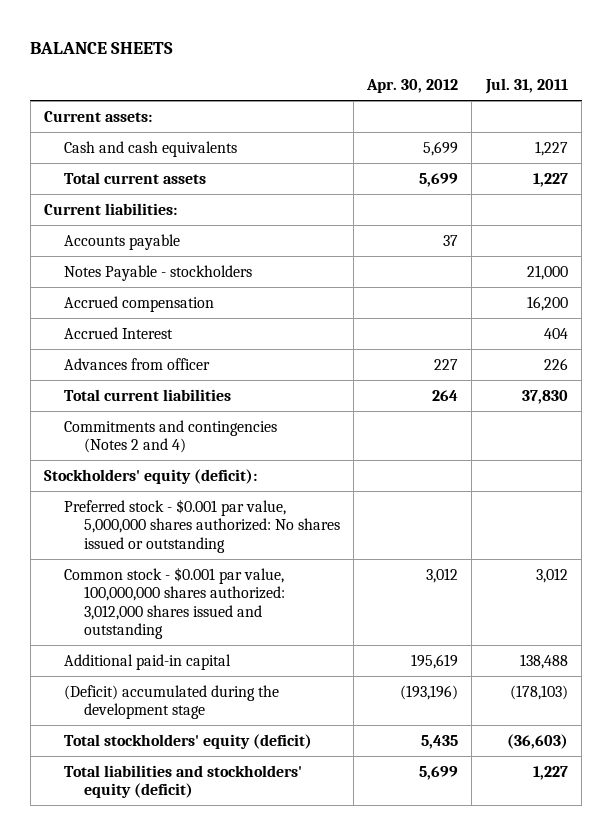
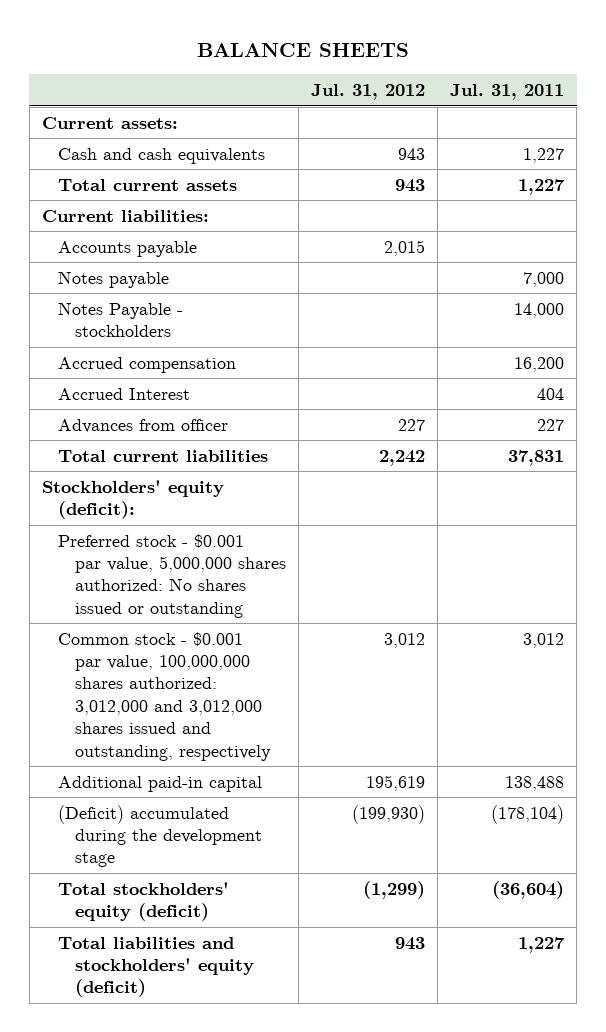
[366,79,459,94] Apr. 30, 2012 -> none
none -> [310,84,425,101] Jul. 31, 2012
none -> [58,270,170,288] Notes payable
[526,264,568,280] 21,000 -> [513,302,564,318] 14,000
[63,419,277,454] Commitments and contingencies (Notes 2 and 4) -> none
[543,357,568,370] 226 -> [536,418,564,431] 227
[521,389,568,404] 37,830 -> [507,449,564,466] 37,831
[63,566,285,640] Common stock - $0.001 par value, 100,000,000 shares authorized: 3,012,000 shares issued and outstanding -> [58,631,271,761] Common stock - $0.001 par value, 100,000,000 shares authorized: 3,012,000 and 3,012,000 shares issued and outstanding, respectively
[509,684,568,700] (178,103) -> [490,804,564,824] (178,104)
[506,733,568,749] (36,603) -> [491,880,564,899] (36,604)

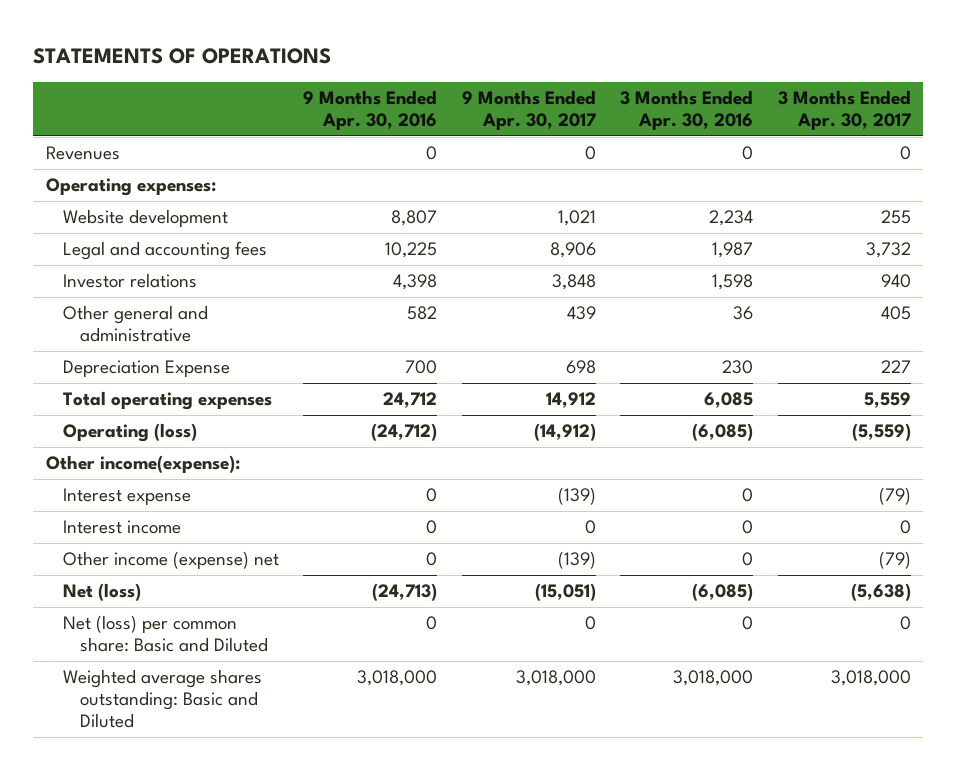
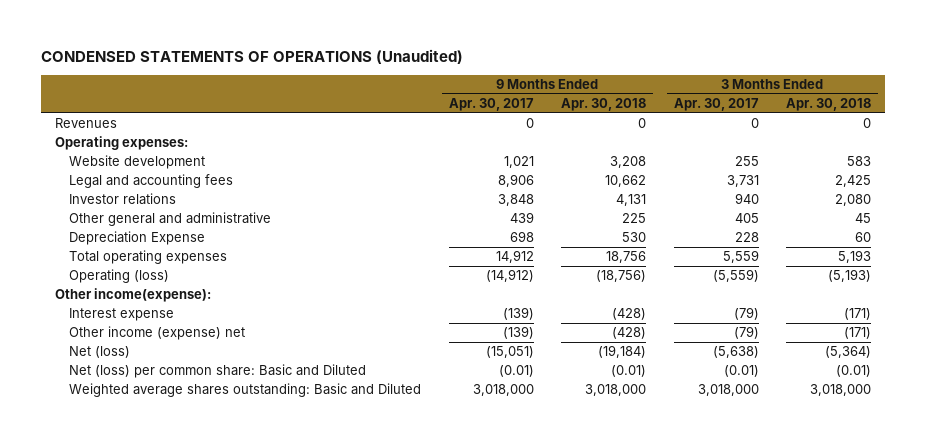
[33,47,332,64] STATEMENTS OF OPERATIONS -> [41,48,464,64] CONDENSED STATEMENTS OF OPERATIONS (Unaudited)
[303,90,438,130] 9 Months Ended Apr. 30, 2016 -> none
[620,90,754,130] 3 Months Ended Apr. 30, 2016 -> none
none -> [561,98,647,112] Apr. 30, 2018
none -> [786,98,872,112] Apr. 30, 2018
[865,242,911,259] 3,732 -> [726,175,759,188] 3,731
[880,360,911,374] 227 -> [734,232,759,243] 228
[62,520,181,535] Interest income -> none
[584,616,596,631] 0 -> [498,365,534,378] (0.01)
[899,616,911,631] 0 -> [723,365,759,378] (0.01)

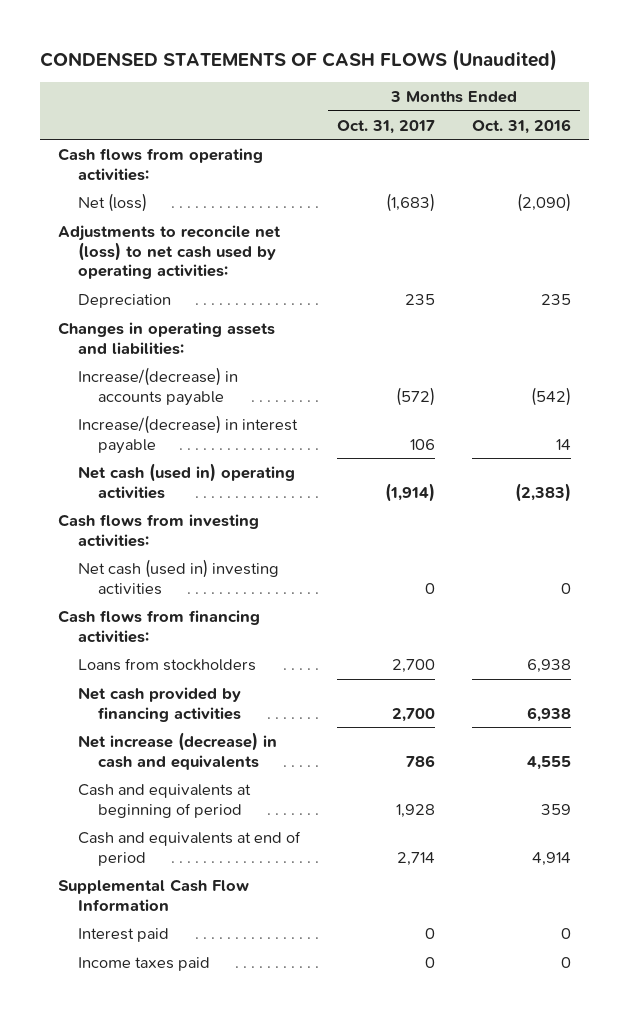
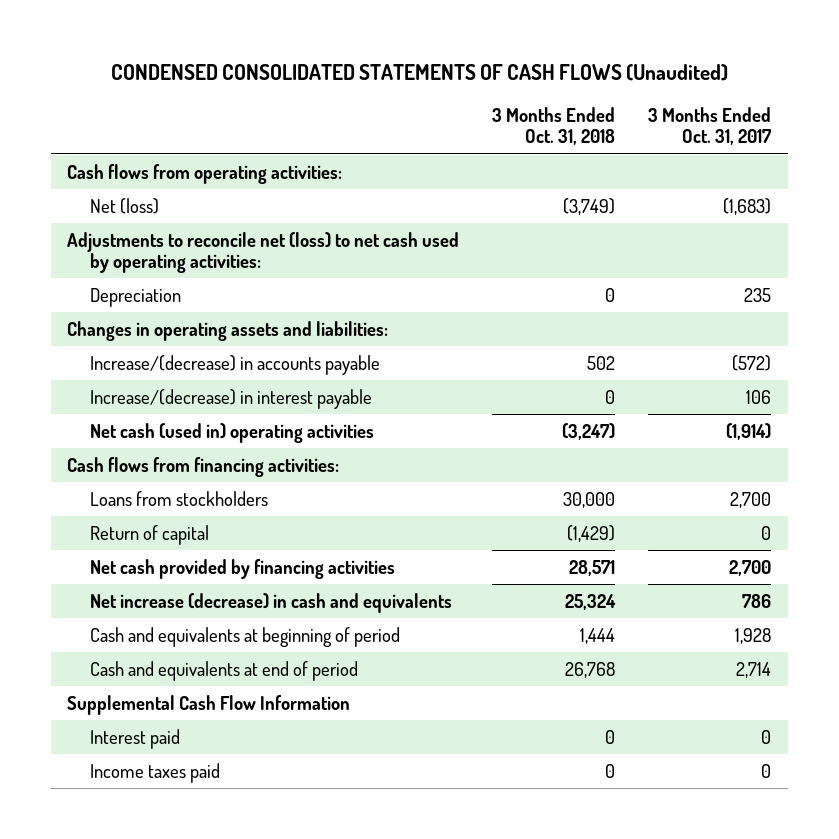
[40,48,558,71] CONDENSED STATEMENTS OF CASH FLOWS (Unaudited) -> [111,63,729,81] CONDENSED CONSOLIDATED STATEMENTS OF CASH FLOWS (Unaudited)
[471,118,571,134] Oct. 31, 2016 -> none
none -> [492,106,616,146] 3 Months Ended Oct. 31, 2018
[58,513,260,547] Cash flows from investing activities: -> none
[78,558,280,595] Net cash (used in) investing activities -> none
none -> [90,524,210,545] Return of capital

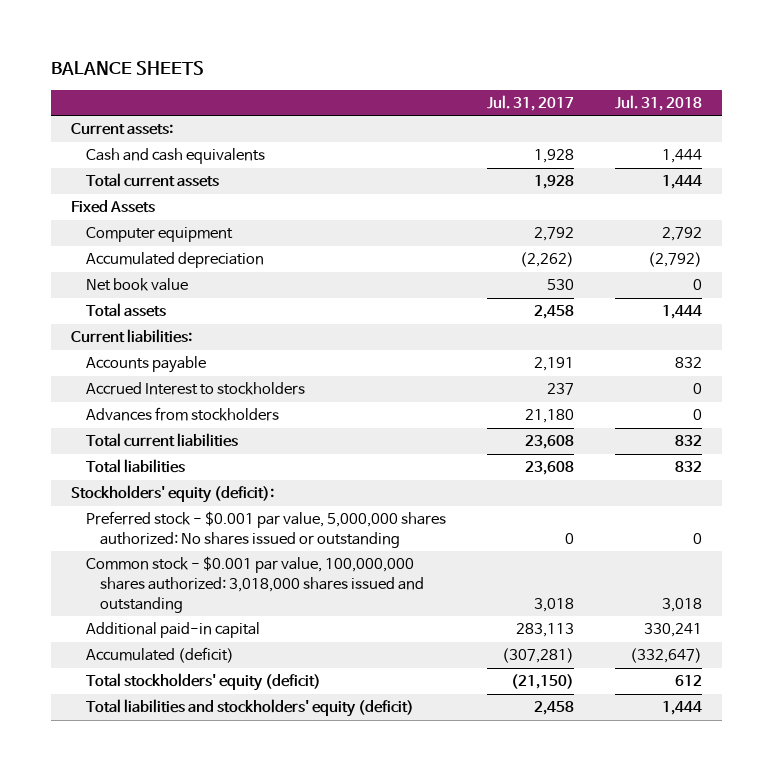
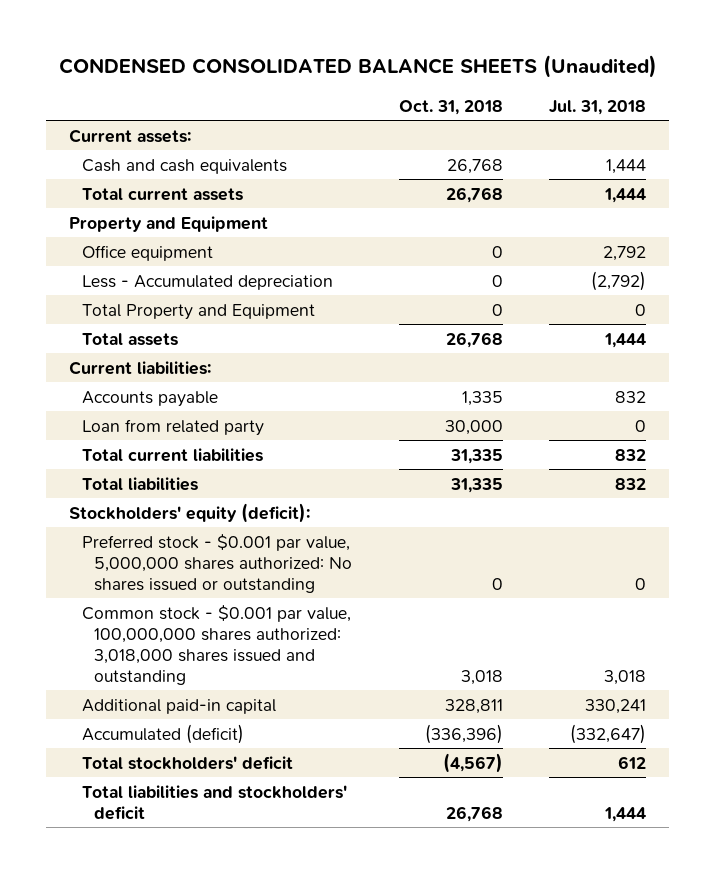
[50,61,204,76] BALANCE SHEETS -> [58,55,657,79] CONDENSED CONSOLIDATED BALANCE SHEETS (Unaudited)
[486,94,574,111] Jul. 31, 2017 -> none
none -> [398,99,503,115] Oct. 31, 2018
[71,200,156,214] Fixed Assets -> none
none -> [69,215,269,232] Property and Equipment
[85,227,233,243] Computer equipment -> [81,244,213,261] Office equipment
[85,252,264,269] Accumulated depreciation -> [81,274,333,290] Less - Accumulated depreciation
[85,278,188,292] Net book value -> [81,303,315,320] Total Property and Equipment
[85,382,305,396] Accrued Interest to stockholders -> none
[85,407,279,422] Advances from stockholders -> none
none -> [81,418,264,436] Loan from related party
[85,673,321,692] Total stockholders' equity (deficit) -> [81,755,293,770] Total stockholders' deficit
[85,699,414,718] Total liabilities and stockholders' equity (deficit) -> [81,784,347,820] Total liabilities and stockholders' deficit

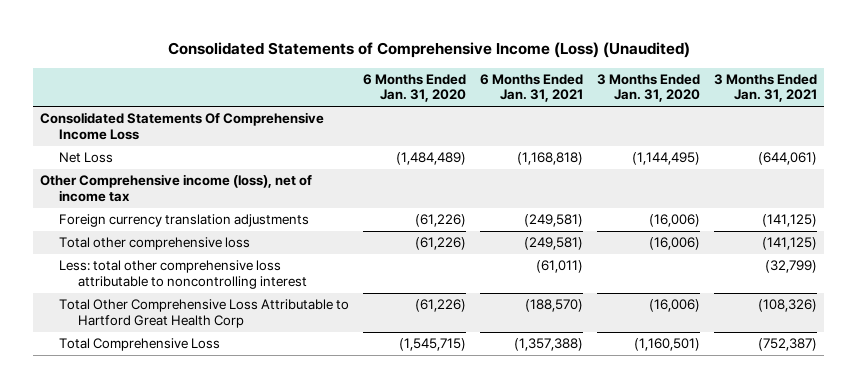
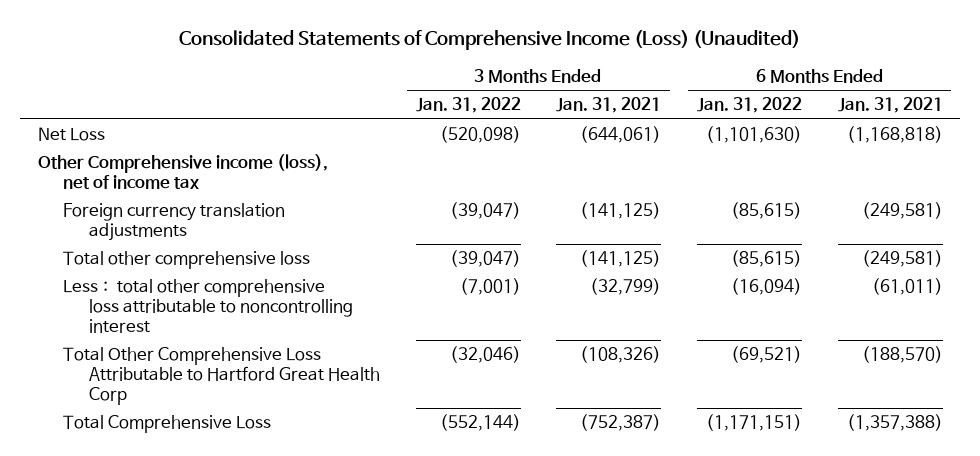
[363,73,467,103] 6 Months Ended Jan. 31, 2020 -> none
[597,73,701,103] 3 Months Ended Jan. 31, 2020 -> none
none -> [415,97,521,114] Jan. 31, 2022
none -> [696,97,802,114] Jan. 31, 2022
[40,112,325,140] Consolidated Statements Of Comprehensive Income Loss -> none
[58,260,307,289] Less: total other comprehensive loss attributable to noncontrolling interest -> [63,279,353,334] Less： total other comprehensive loss attributable to noncontrolling interest

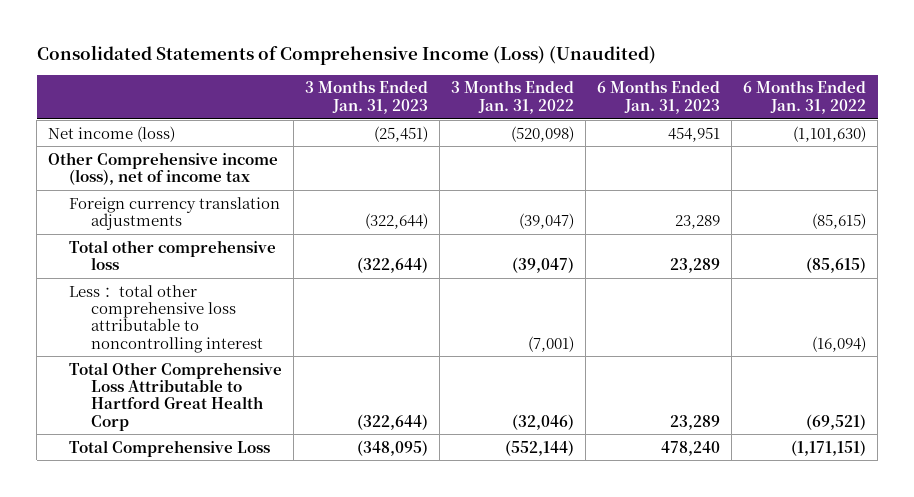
[556,97,662,114] Jan. 31, 2021 -> none
[837,97,943,114] Jan. 31, 2021 -> none
none -> [305,80,429,114] 3 Months Ended Jan. 31, 2023
none -> [597,80,721,114] 6 Months Ended Jan. 31, 2023
[37,127,105,142] Net Loss -> [48,125,176,142] Net income (loss)

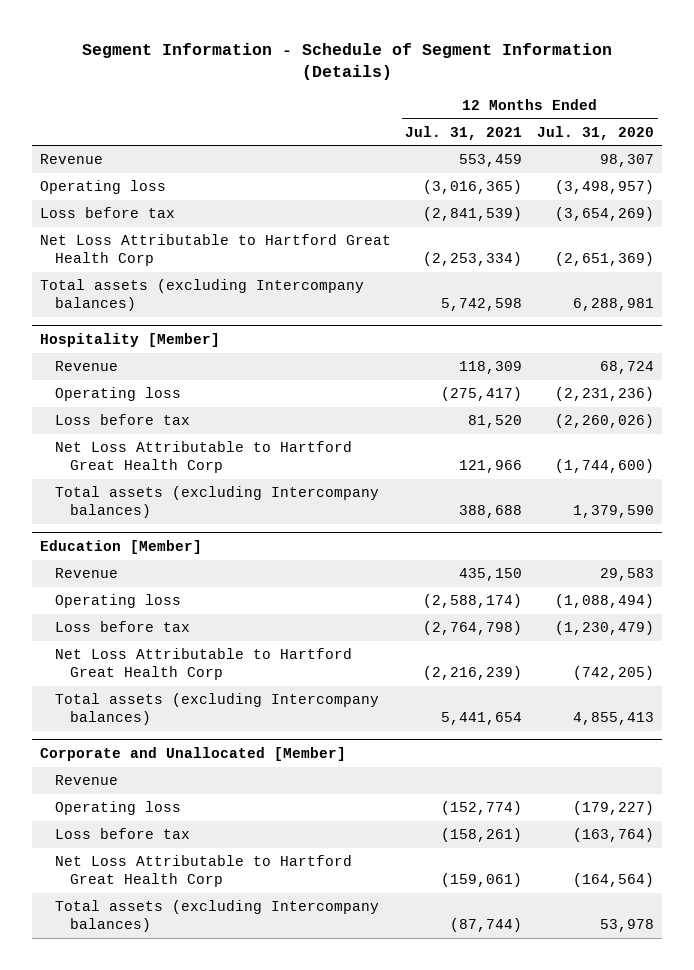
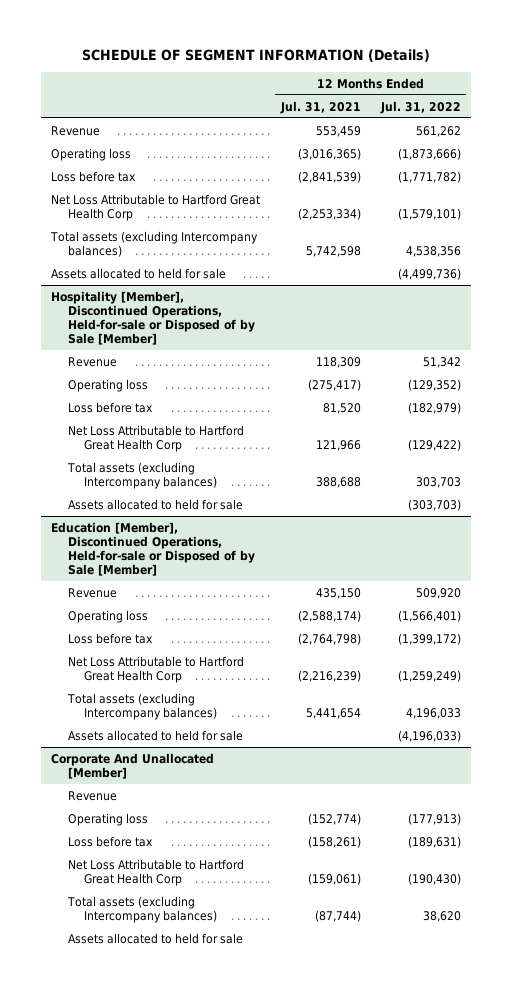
[81,42,612,81] Segment Information - Schedule of Segment Information (Details) -> [82,48,431,62] SCHEDULE OF SEGMENT INFORMATION (Details)
[537,125,655,140] Jul. 31, 2020 -> none
none -> [379,100,461,114] Jul. 31, 2022
[39,333,220,348] Hospitality [Member] -> none
none -> [51,267,227,279] Assets allocated to held for sale
none -> [51,290,255,345] Hospitality [Member], Discontinued Operations, Held-for-sale or Disposed of by Sale [Member]
[39,540,202,555] Education [Member] -> none
none -> [67,498,243,510] Assets allocated to held for sale
none -> [51,521,255,576] Education [Member], Discontinued Operations, Held-for-sale or Disposed of by Sale [Member]
none -> [67,729,243,741] Assets allocated to held for sale
[39,747,346,762] Corporate and Unallocated [Member] -> [51,752,215,779] Corporate And Unallocated [Member]
none -> [67,932,243,944] Assets allocated to held for sale

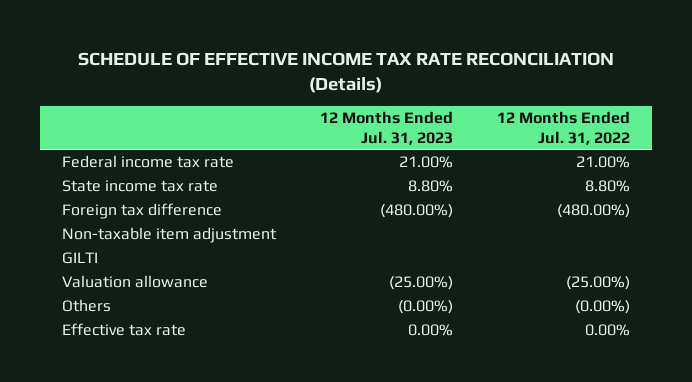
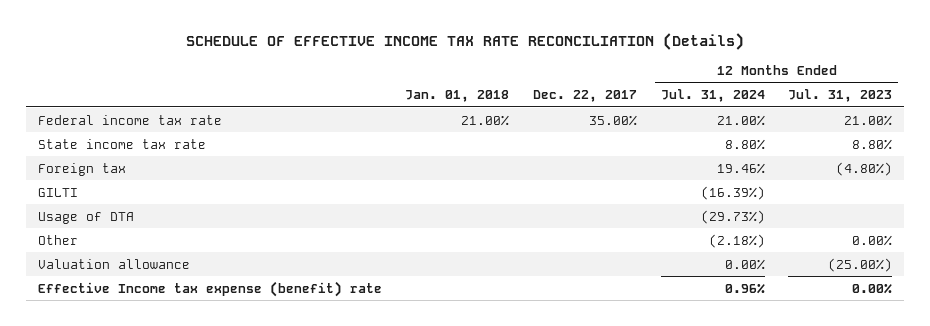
[496,111,630,145] 12 Months Ended Jul. 31, 2022 -> none
none -> [405,90,510,103] Jan. 01, 2018
none -> [533,90,638,103] Dec. 22, 2017
none -> [660,89,765,103] Jul. 31, 2024
[61,227,277,244] Non-taxable item adjustment -> none
[61,203,222,220] Foreign tax difference -> [37,162,126,176] Foreign tax
[379,204,453,219] (480.00%) -> [836,161,893,176] (4.80%)
none -> [37,211,134,224] Usage of DTA
none -> [37,234,78,245] Other
[61,299,111,313] Others -> none
[61,323,186,337] Effective tax rate -> [37,280,382,297] Effective Income tax expense (benefit) rate

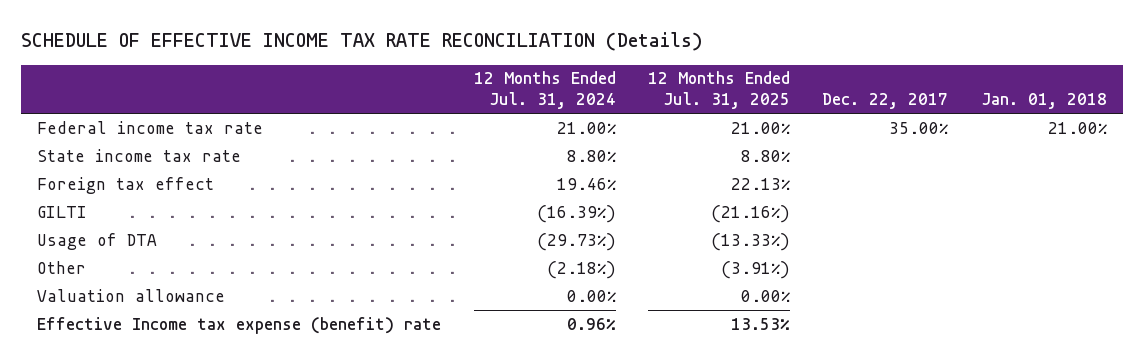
[788,89,893,103] Jul. 31, 2023 -> none
none -> [648,71,791,110] 12 Months Ended Jul. 31, 2025
[37,162,126,176] Foreign tax -> [37,176,215,194] Foreign tax effect

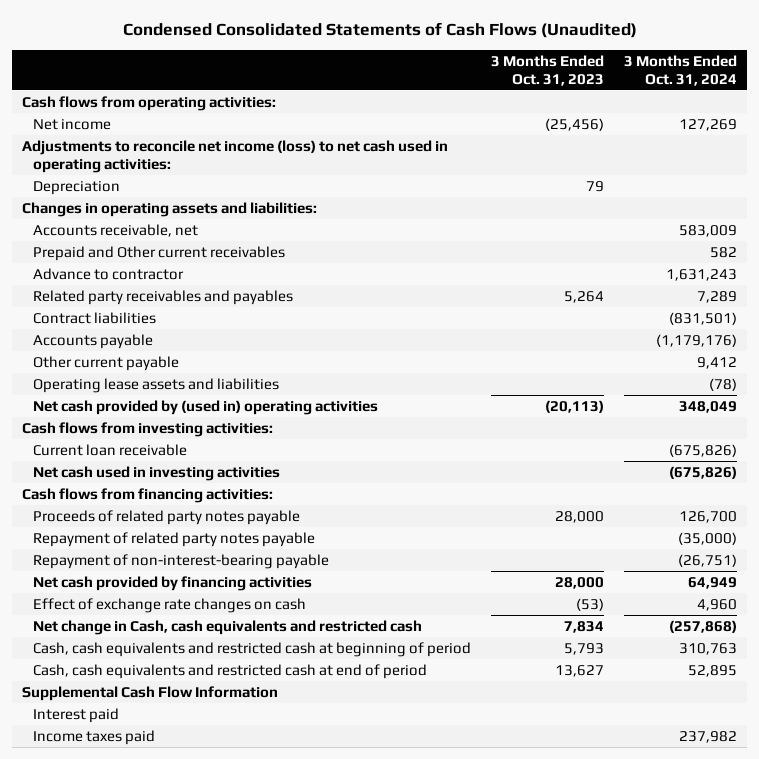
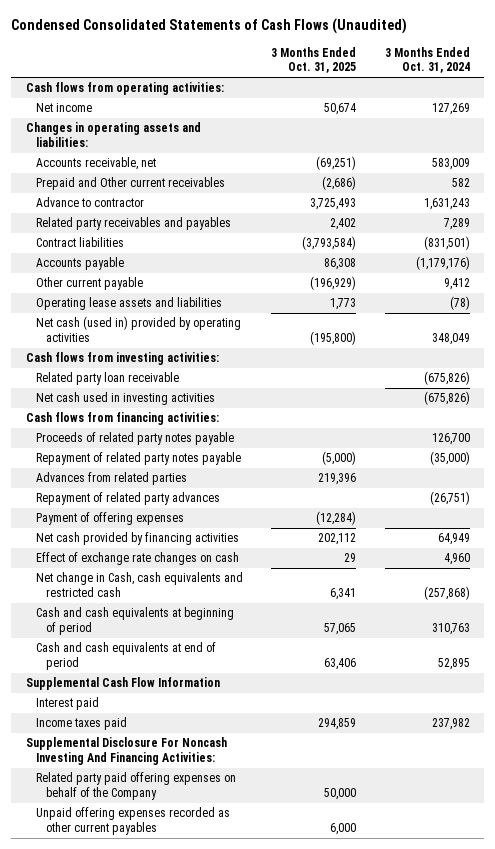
[491,54,605,86] 3 Months Ended Oct. 31, 2023 -> none
none -> [271,46,357,74] 3 Months Ended Oct. 31, 2025
[22,139,449,173] Adjustments to reconcile net income (loss) to net cash used in operating activities: -> none
[32,180,120,195] Depreciation -> none
[32,399,378,415] Net cash provided by (used in) operating activities -> [35,316,241,343] Net cash (used in) provided by operating activities
[32,443,187,456] Current loan receivable -> [35,372,179,386] Related party loan receivable
none -> [35,472,187,486] Advances from related parties
[32,553,329,569] Repayment of non-interest-bearing payable -> [35,492,220,506] Repayment of related party advances
none -> [35,512,184,526] Payment of offering expenses
[32,641,471,657] Cash, cash equivalents and restricted cash at beginning of period -> [35,607,234,636] Cash and cash equivalents at beginning of period
[32,663,427,679] Cash, cash equivalents and restricted cash at end of period -> [35,642,216,671] Cash and cash equivalents at end of period
none -> [25,737,227,766] Supplemental Disclosure For Noncash Investing And Financing Activities:
none -> [35,772,236,801] Related party paid offering expenses on behalf of the Company
none -> [35,807,230,836] Unpaid offering expenses recorded as other current payables

